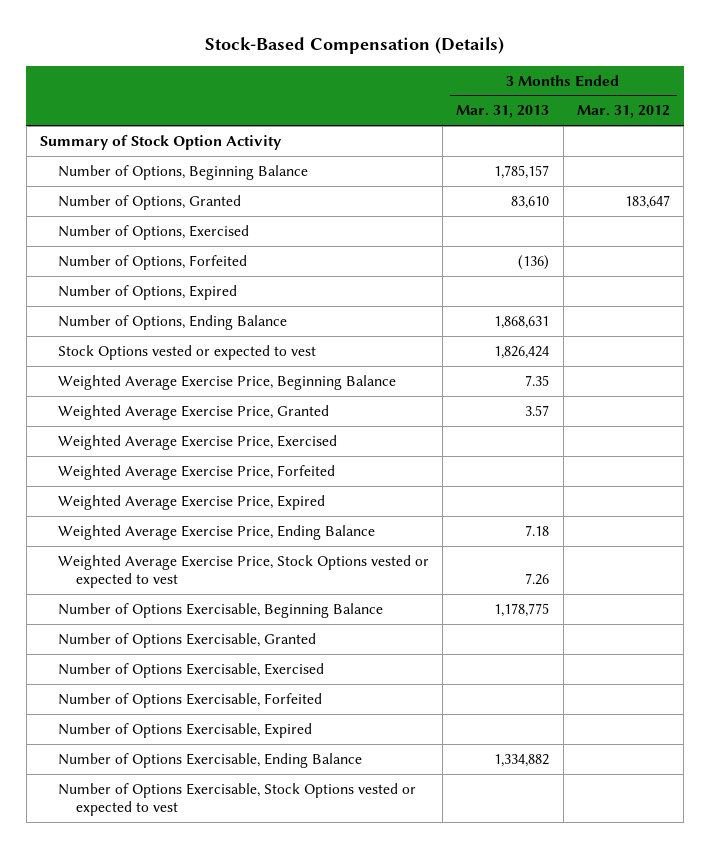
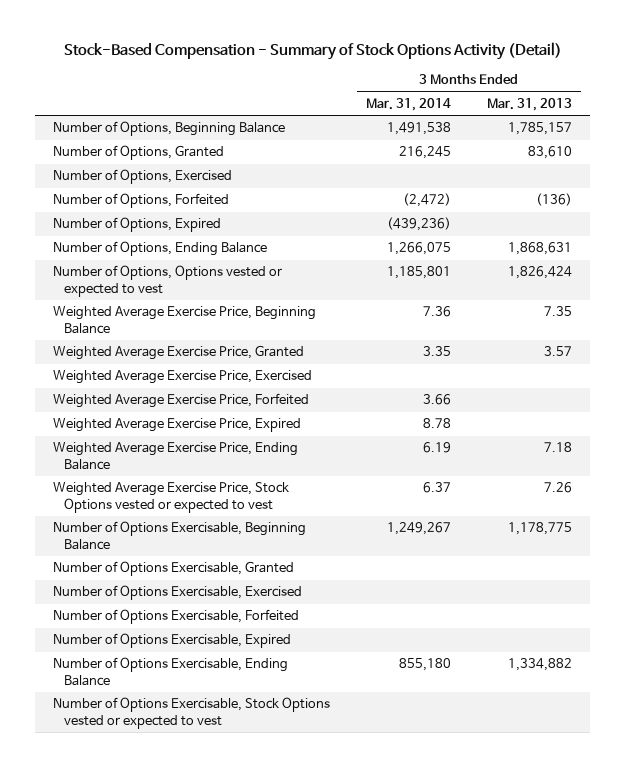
[205,37,505,55] Stock-Based Compensation (Details) -> [63,42,562,61] Stock-Based Compensation - Summary of Stock Options Activity (Detail)
[577,105,671,119] Mar. 31, 2012 -> none
none -> [366,98,452,112] Mar. 31, 2014
[40,134,283,150] Summary of Stock Option Activity -> none
[57,344,316,360] Stock Options vested or expected to vest -> [53,265,283,297] Number of Options, Options vested or expected to vest

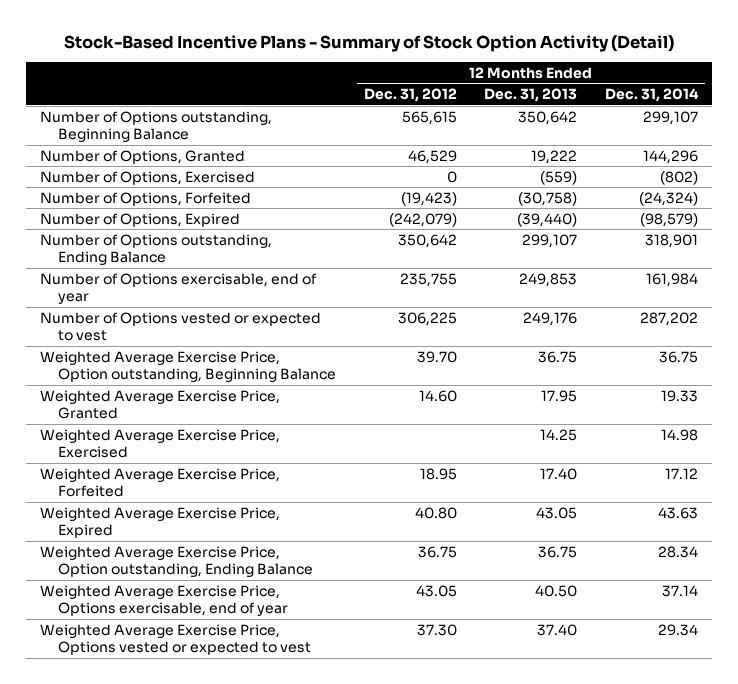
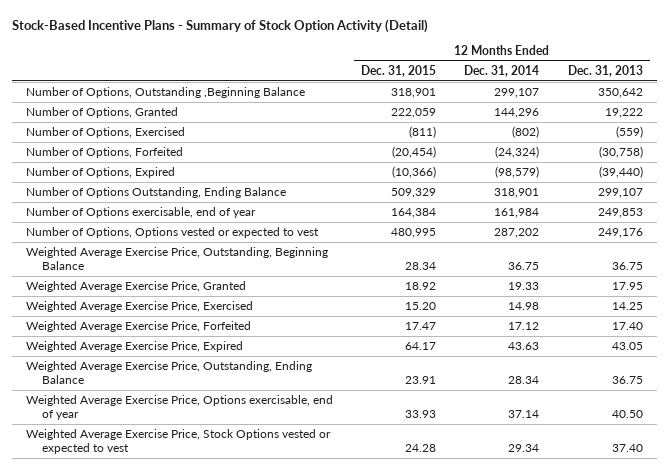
[363,88,457,103] Dec. 31, 2012 -> none
none -> [361,64,437,77] Dec. 31, 2015
[39,110,272,143] Number of Options outstanding, Beginning Balance -> [26,87,306,99] Number of Options, Outstanding ,Beginning Balance
[39,233,272,266] Number of Options outstanding, Ending Balance -> [26,187,287,199] Number of Options Outstanding, Ending Balance
[39,311,321,342] Number of Options vested or expected to vest -> [26,227,320,239] Number of Options, Options vested or expected to vest
[39,350,336,383] Weighted Average Exercise Price, Option outstanding, Beginning Balance -> [26,247,329,271] Weighted Average Exercise Price, Outstanding, Beginning Balance
[39,545,313,578] Weighted Average Exercise Price, Option outstanding, Ending Balance -> [26,361,313,385] Weighted Average Exercise Price, Outstanding, Ending Balance
[39,623,311,656] Weighted Average Exercise Price, Options vested or expected to vest -> [26,429,332,455] Weighted Average Exercise Price, Stock Options vested or expected to vest

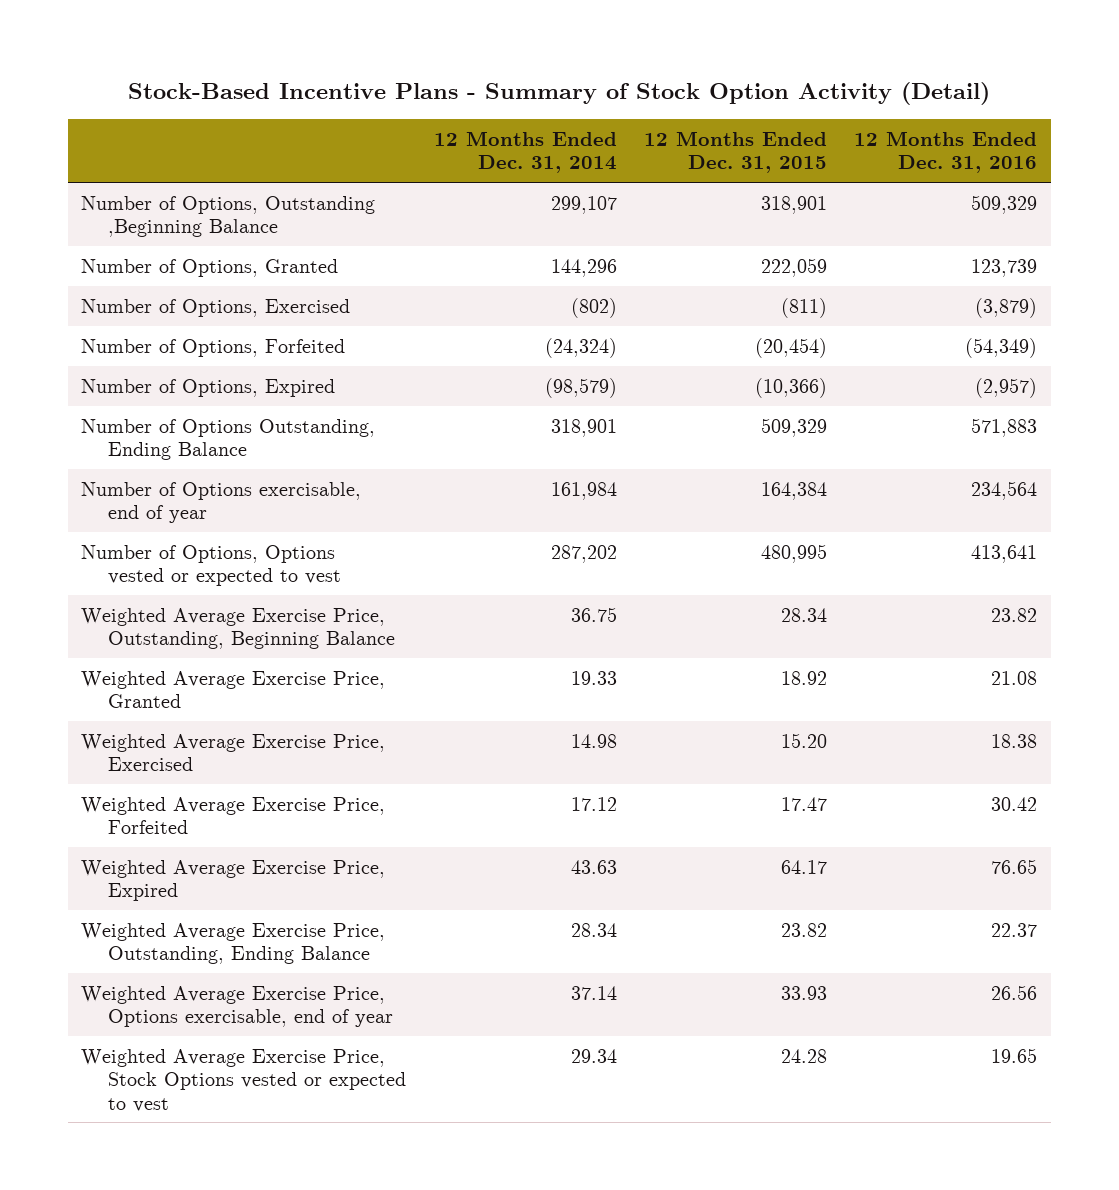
[567,64,643,77] Dec. 31, 2013 -> none
none -> [854,130,1038,174] 12 Months Ended Dec. 31, 2016
[405,376,437,385] 23.91 -> [781,922,828,937] 23.82

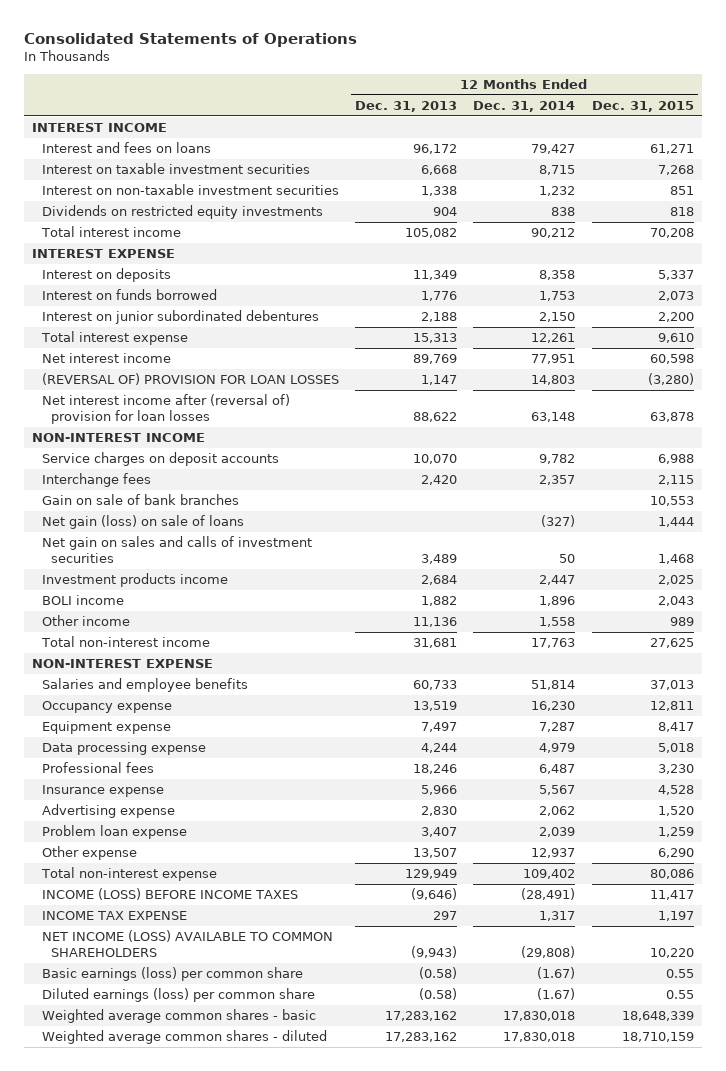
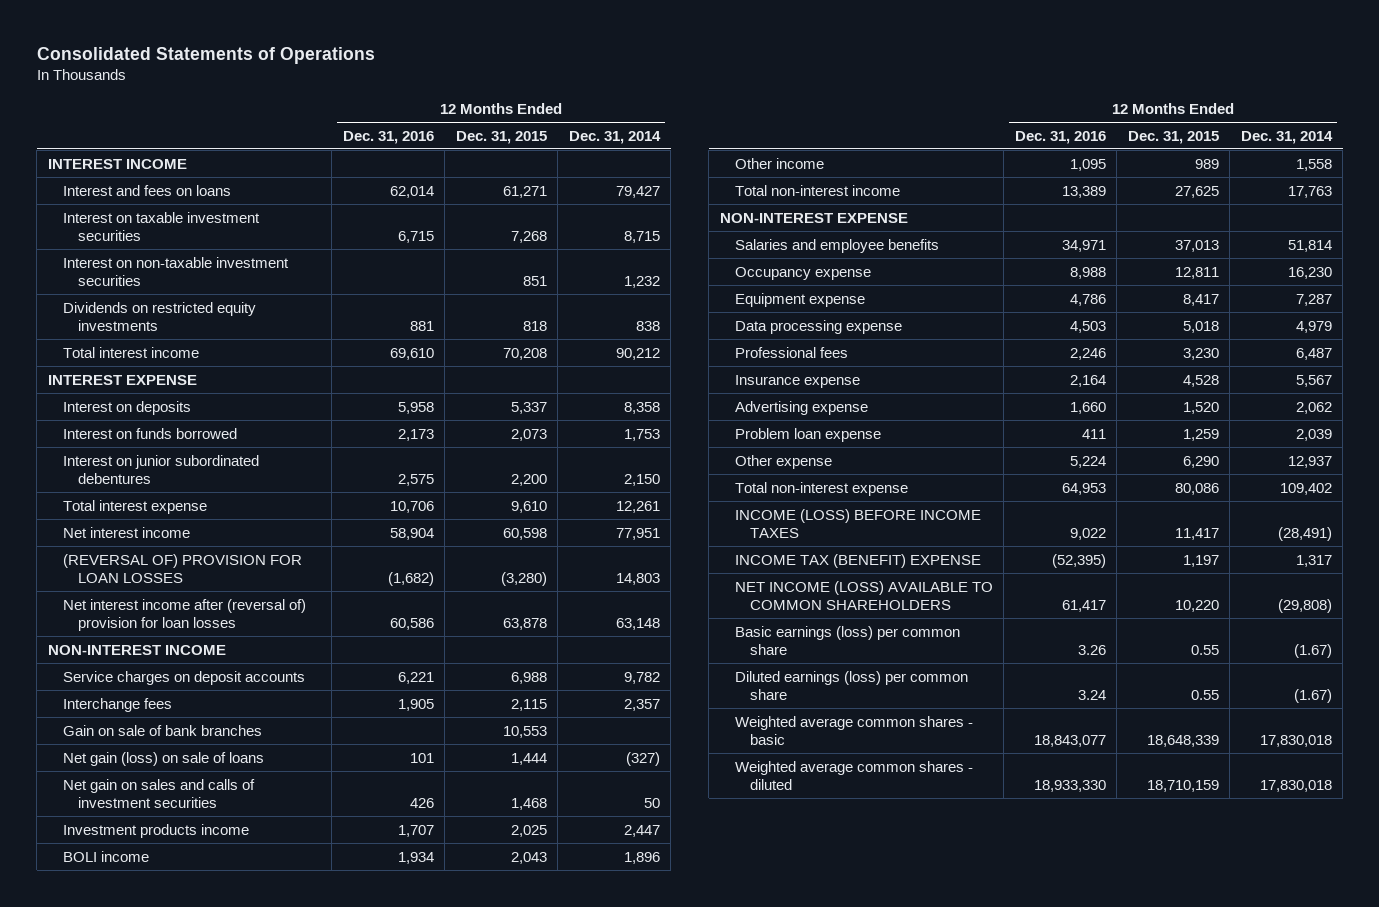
[355,101,458,113] Dec. 31, 2013 -> none
none -> [342,130,434,144] Dec. 31, 2016
[41,911,187,921] INCOME TAX EXPENSE -> [734,553,981,568] INCOME TAX (BENEFIT) EXPENSE

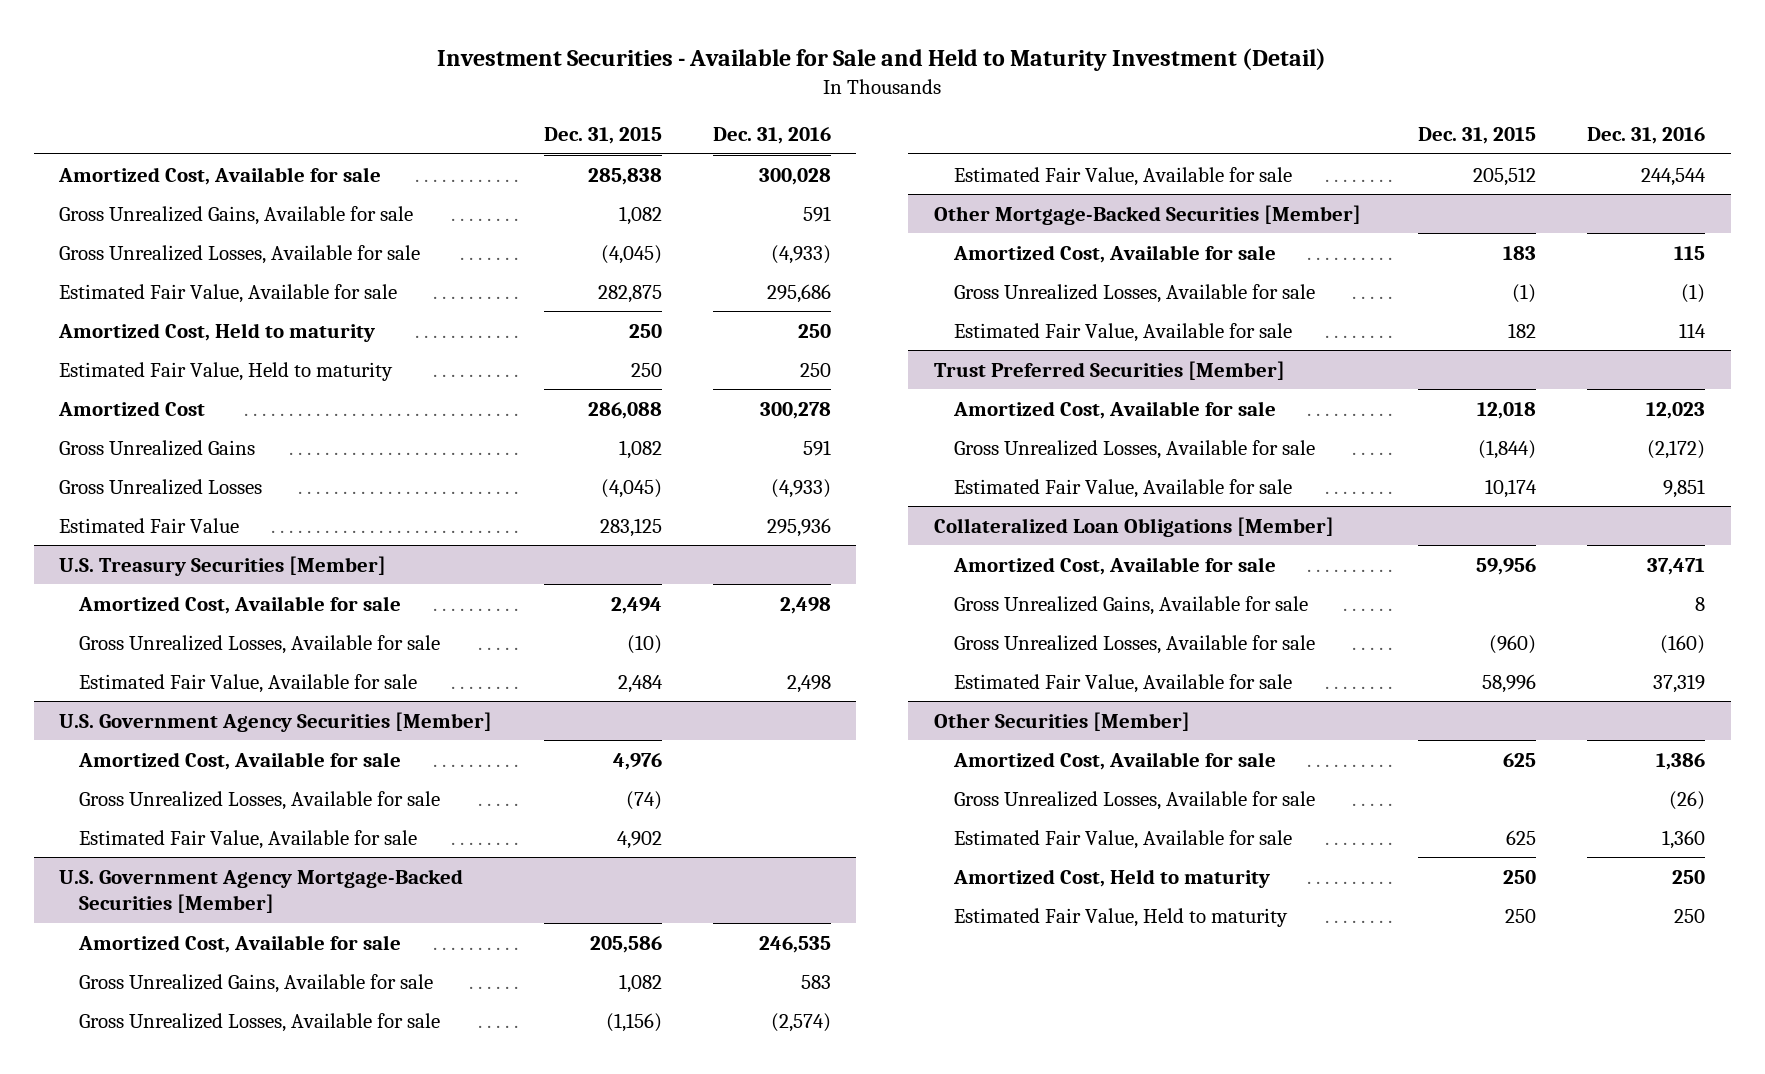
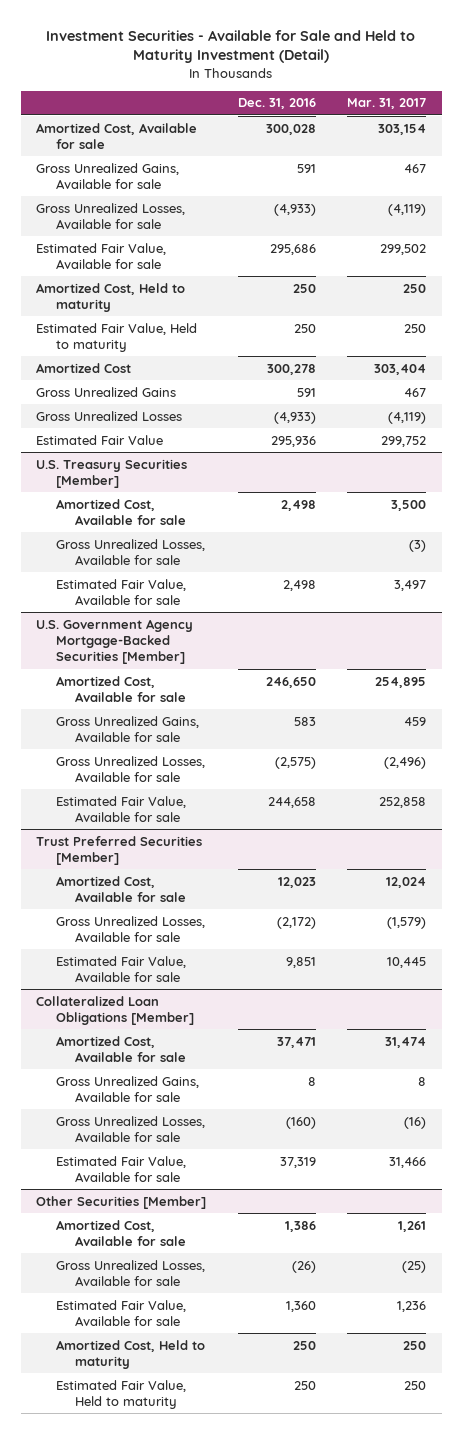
[543,127,662,145] Dec. 31, 2015 -> none
none -> [347,98,427,110] Mar. 31, 2017
[59,711,493,732] U.S. Government Agency Securities [Member] -> none
[77,751,401,770] Amortized Cost, Available for sale -> none
[78,790,440,810] Gross Unrealized Losses, Available for sale -> none
[78,829,417,849] Estimated Fair Value, Available for sale -> none
[758,935,831,953] 246,535 -> [265,676,316,688] 246,650
[933,204,1361,225] Other Mortgage-Backed Securities [Member] -> none
[952,244,1276,263] Amortized Cost, Available for sale -> none
[953,283,1315,303] Gross Unrealized Losses, Available for sale -> none
[953,322,1292,342] Estimated Fair Value, Available for sale -> none
[770,1012,831,1032] (2,574) -> [274,756,316,769] (2,575)
[1641,167,1707,186] 244,544 -> [267,796,316,808] 244,658

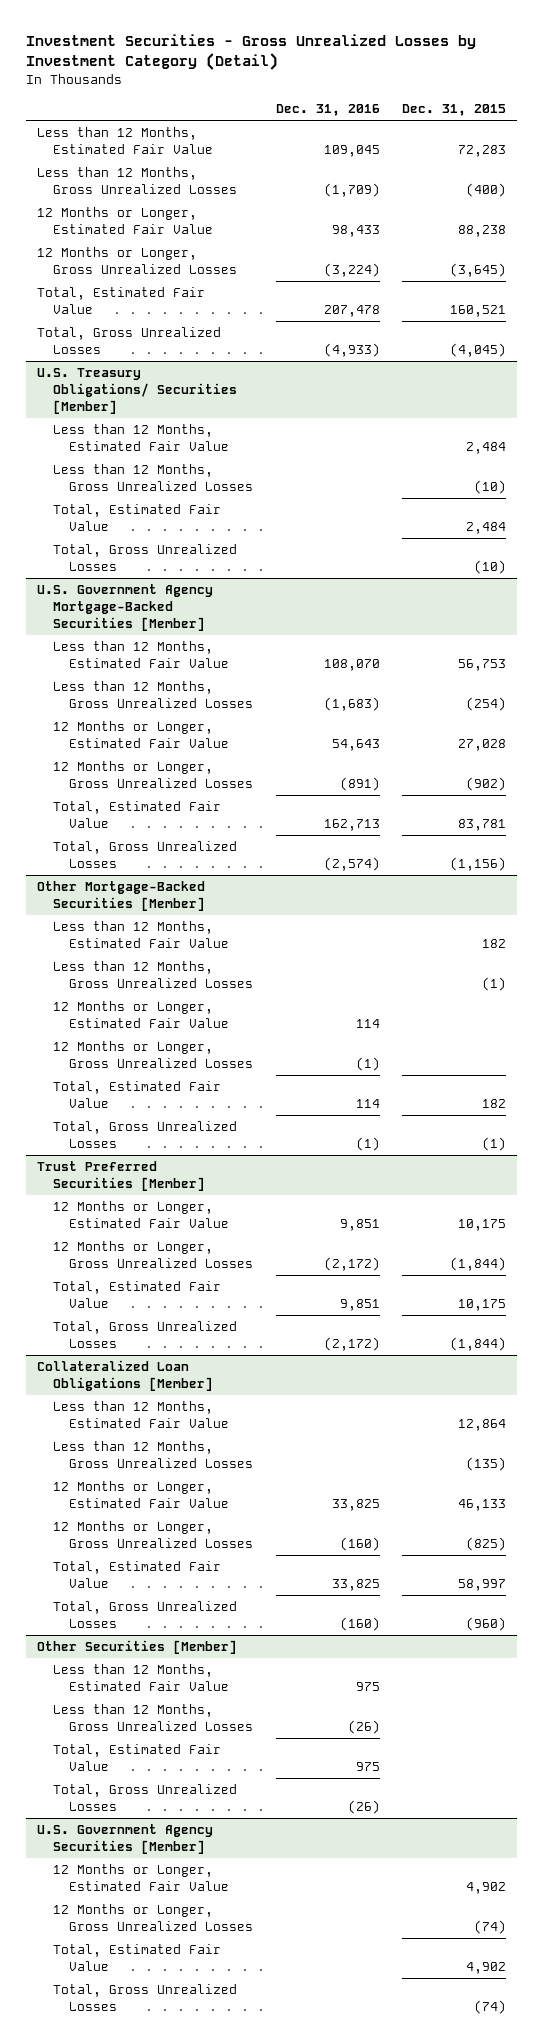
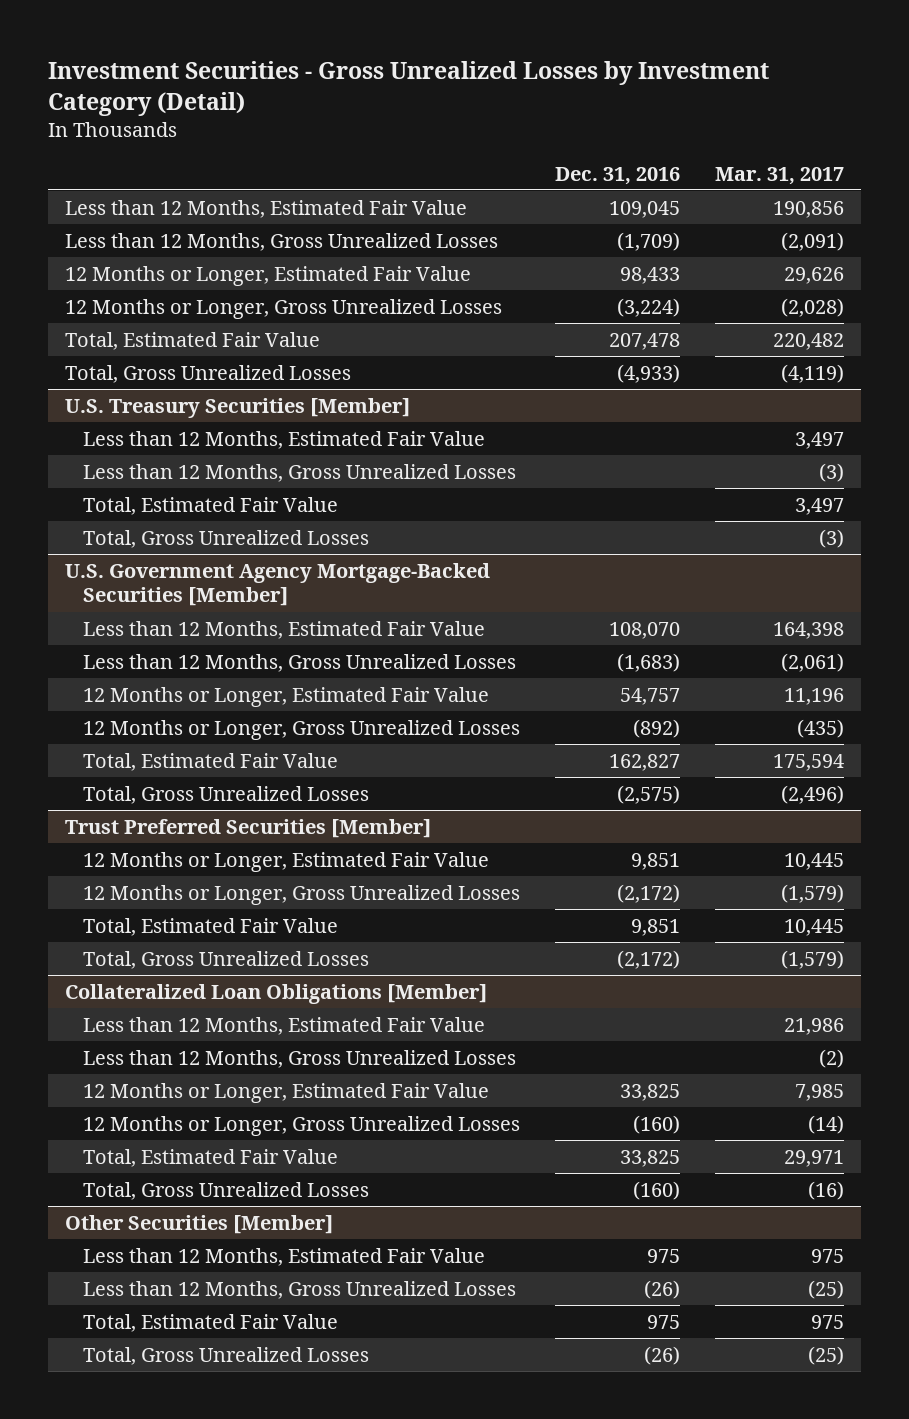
[402,104,507,117] Dec. 31, 2015 -> none
none -> [715,166,845,185] Mar. 31, 2017
[37,368,238,414] U.S. Treasury Obligations/ Securities [Member] -> [64,397,410,418] U.S. Treasury Securities [Member]
[37,881,206,911] Other Mortgage-Backed Securities [Member] -> none
[53,921,230,948] Less than 12 Months, Estimated Fair Value -> none
[53,961,254,988] Less than 12 Months, Gross Unrealized Losses -> none
[53,1001,230,1028] 12 Months or Longer, Estimated Fair Value -> none
[53,1041,254,1068] 12 Months or Longer, Gross Unrealized Losses -> none
[53,1081,222,1108] Total, Estimated Fair Value -> none
[53,1121,238,1148] Total, Gross Unrealized Losses -> none
[331,738,380,751] 54,643 -> [620,687,681,705] 54,757
[339,776,380,791] (891) -> [633,718,681,738] (892)
[323,818,380,831] 162,713 -> [609,753,681,771] 162,827
[323,856,380,871] (2,574) -> [617,784,681,804] (2,575)
[37,1824,214,1854] U.S. Government Agency Securities [Member] -> none
[53,1864,230,1891] 12 Months or Longer, Estimated Fair Value -> none
[53,1904,254,1931] 12 Months or Longer, Gross Unrealized Losses -> none
[53,1944,222,1971] Total, Estimated Fair Value -> none
[53,1984,238,2011] Total, Gross Unrealized Losses -> none

